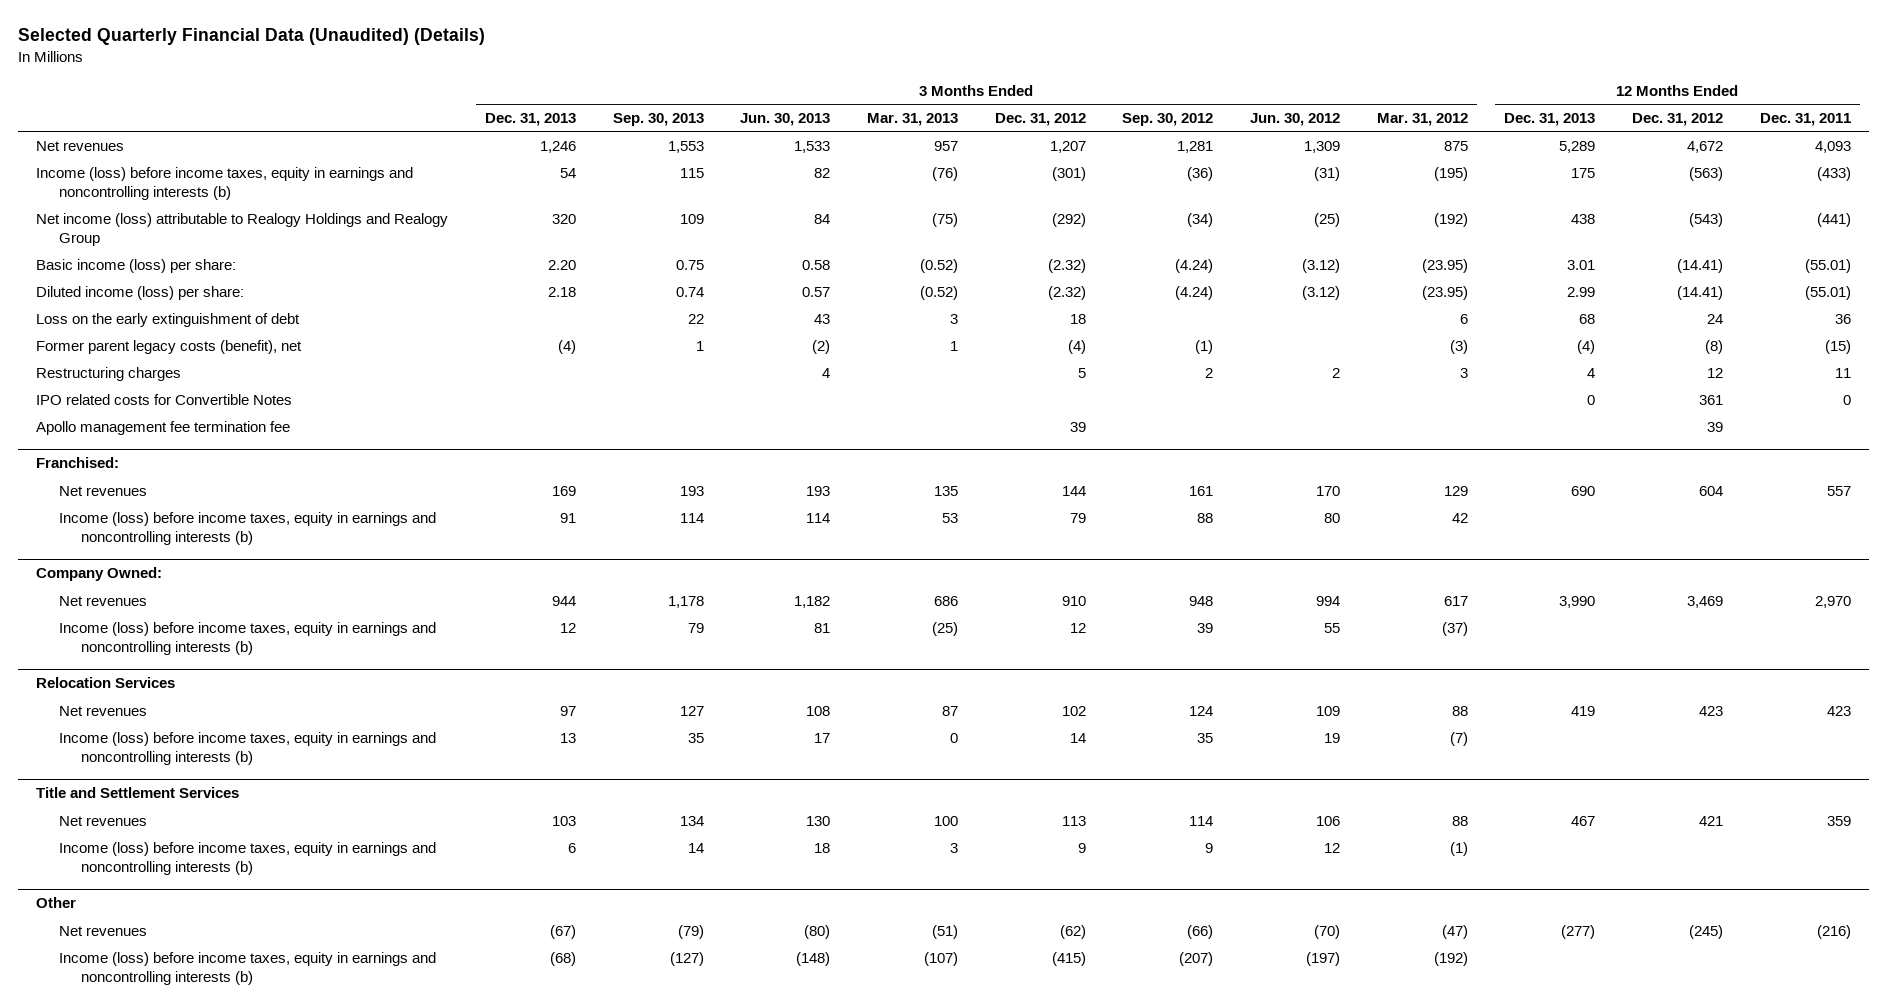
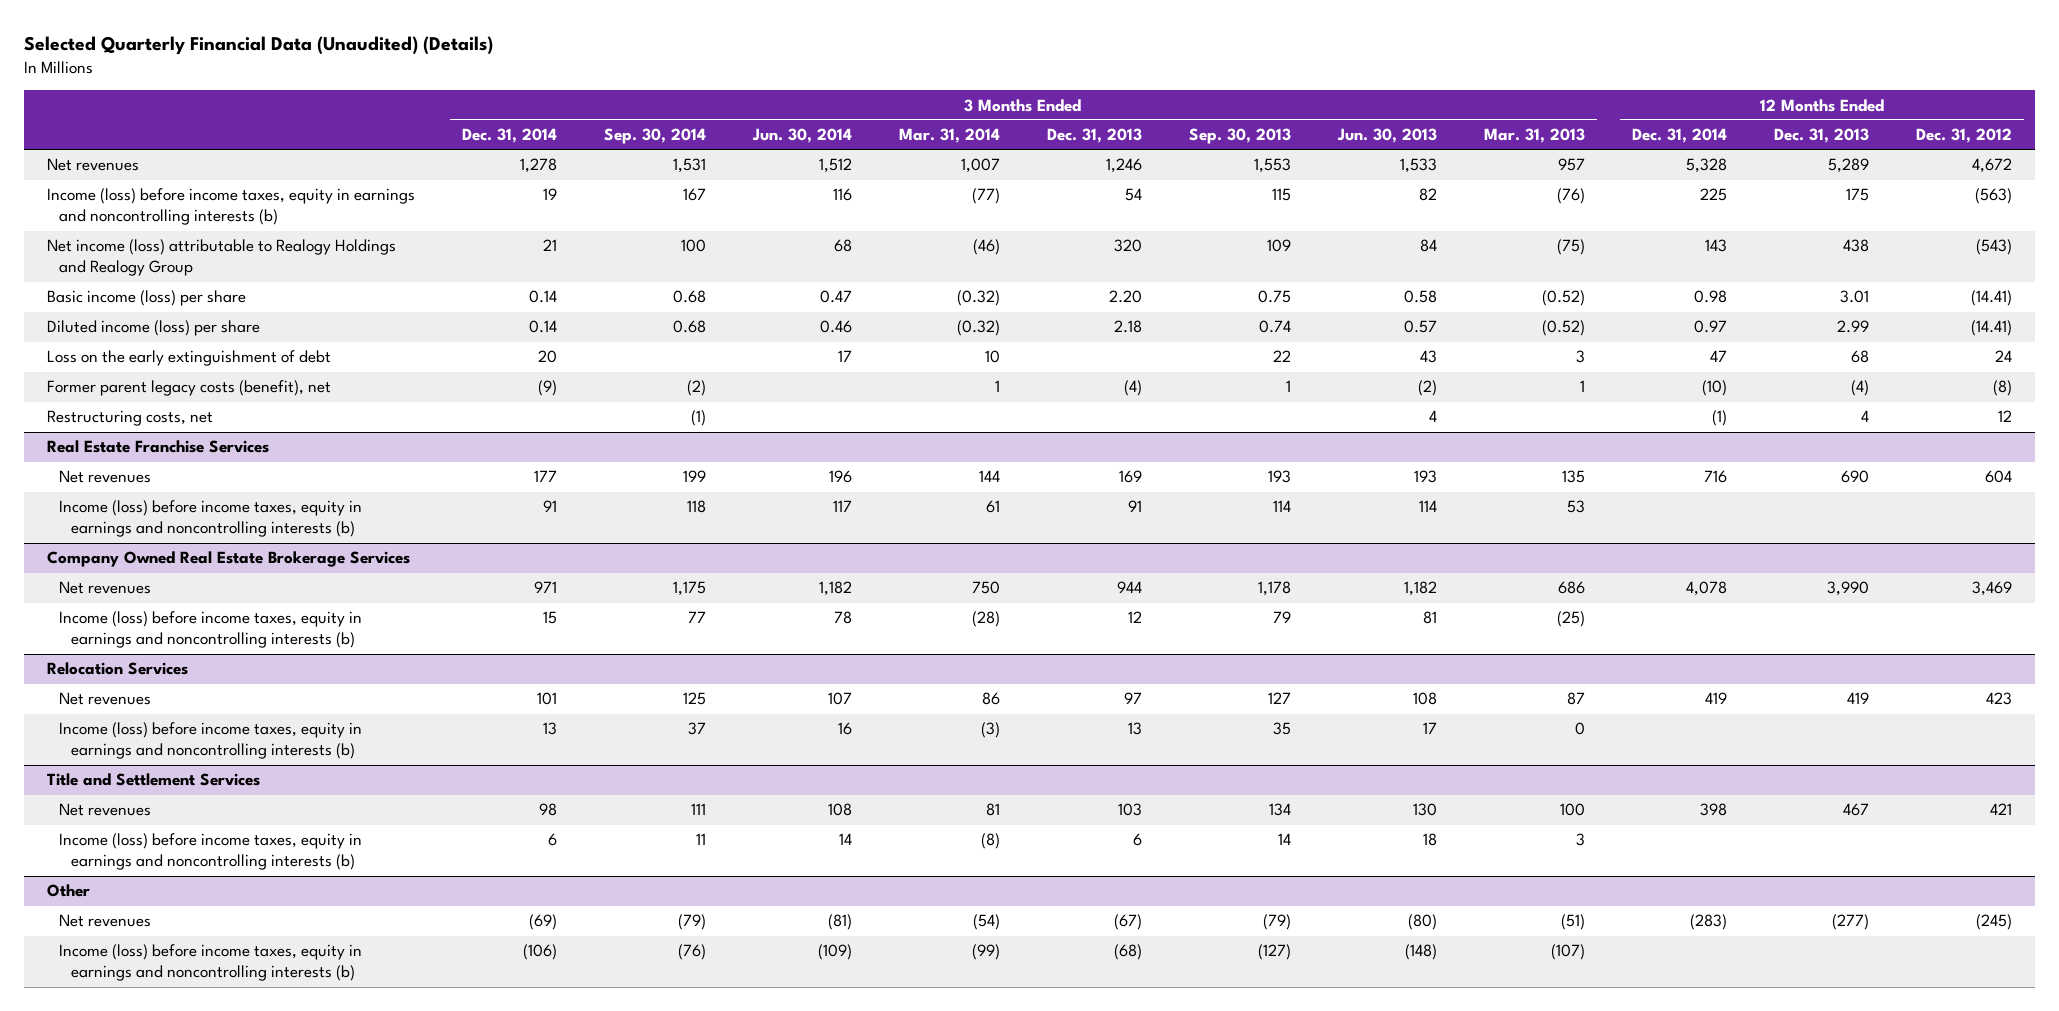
[994,113,1086,127] Dec. 31, 2012 -> none
[1122,113,1214,127] Sep. 30, 2012 -> none
[1249,113,1340,127] Jun. 30, 2012 -> none
[1376,113,1468,127] Mar. 31, 2012 -> none
[1759,113,1851,127] Dec. 31, 2011 -> none
none -> [462,128,558,144] Dec. 31, 2014
none -> [603,128,706,145] Sep. 30, 2014
none -> [751,128,852,144] Jun. 30, 2014
none -> [898,128,1000,144] Mar. 31, 2014
none -> [1631,128,1727,144] Dec. 31, 2014
[36,258,237,273] Basic income (loss) per share: -> [47,290,247,307] Basic income (loss) per share
[36,285,245,300] Diluted income (loss) per share: -> [47,320,261,337] Diluted income (loss) per share
[36,393,293,405] IPO related costs for Convertible Notes -> none
[36,420,291,435] Apollo management fee termination fee -> none
[36,457,120,469] Franchised: -> none
[36,366,182,381] Restructuring charges -> [47,410,214,427] Restructuring costs, net
none -> [47,440,270,454] Real Estate Franchise Services
[36,567,163,582] Company Owned: -> none
none -> [47,551,411,568] Company Owned Real Estate Brokerage Services

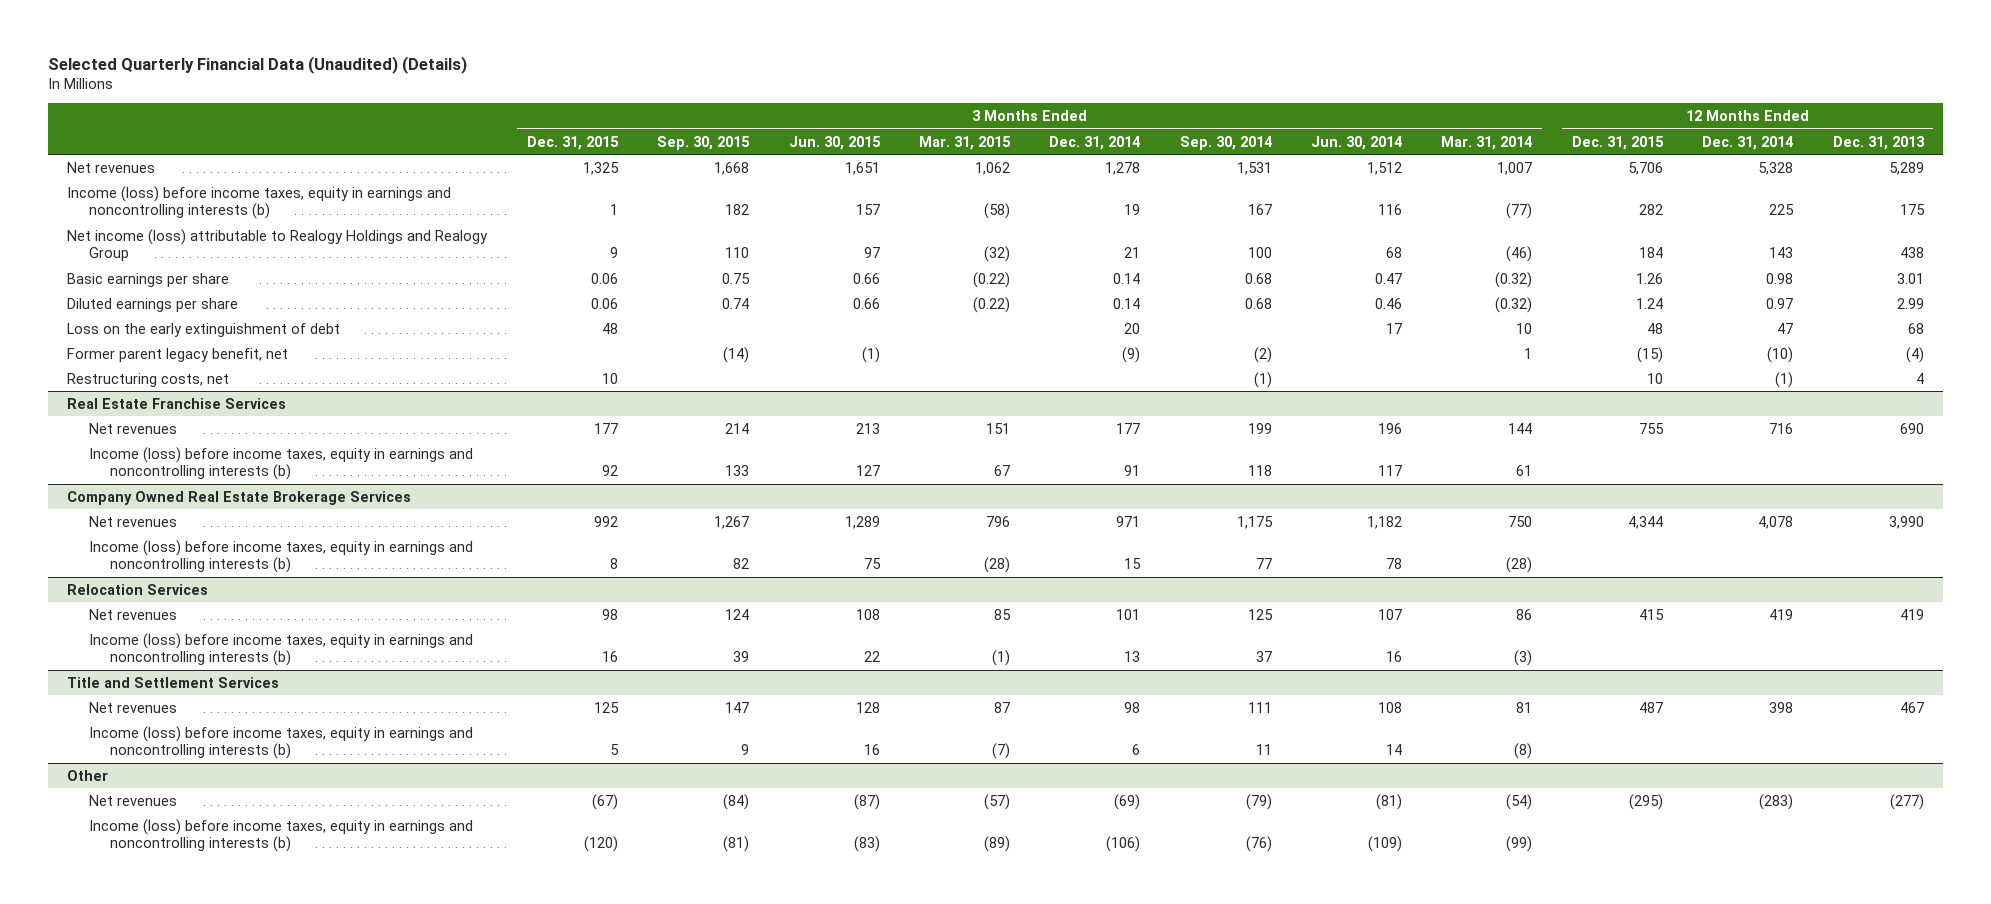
[1046,128,1142,144] Dec. 31, 2013 -> none
[1188,128,1291,145] Sep. 30, 2013 -> none
[1336,128,1437,144] Jun. 30, 2013 -> none
[1483,128,1585,144] Mar. 31, 2013 -> none
[1915,128,2012,144] Dec. 31, 2012 -> none
none -> [526,135,619,150] Dec. 31, 2015
none -> [657,135,751,150] Sep. 30, 2015
none -> [788,135,881,150] Jun. 30, 2015
none -> [918,135,1011,150] Mar. 31, 2015
none -> [1571,135,1664,150] Dec. 31, 2015
[47,290,247,307] Basic income (loss) per share -> [67,272,230,287] Basic earnings per share
[47,320,261,337] Diluted income (loss) per share -> [67,297,239,312] Diluted earnings per share
[47,380,332,397] Former parent legacy costs (benefit), net -> [67,347,289,362] Former parent legacy benefit, net

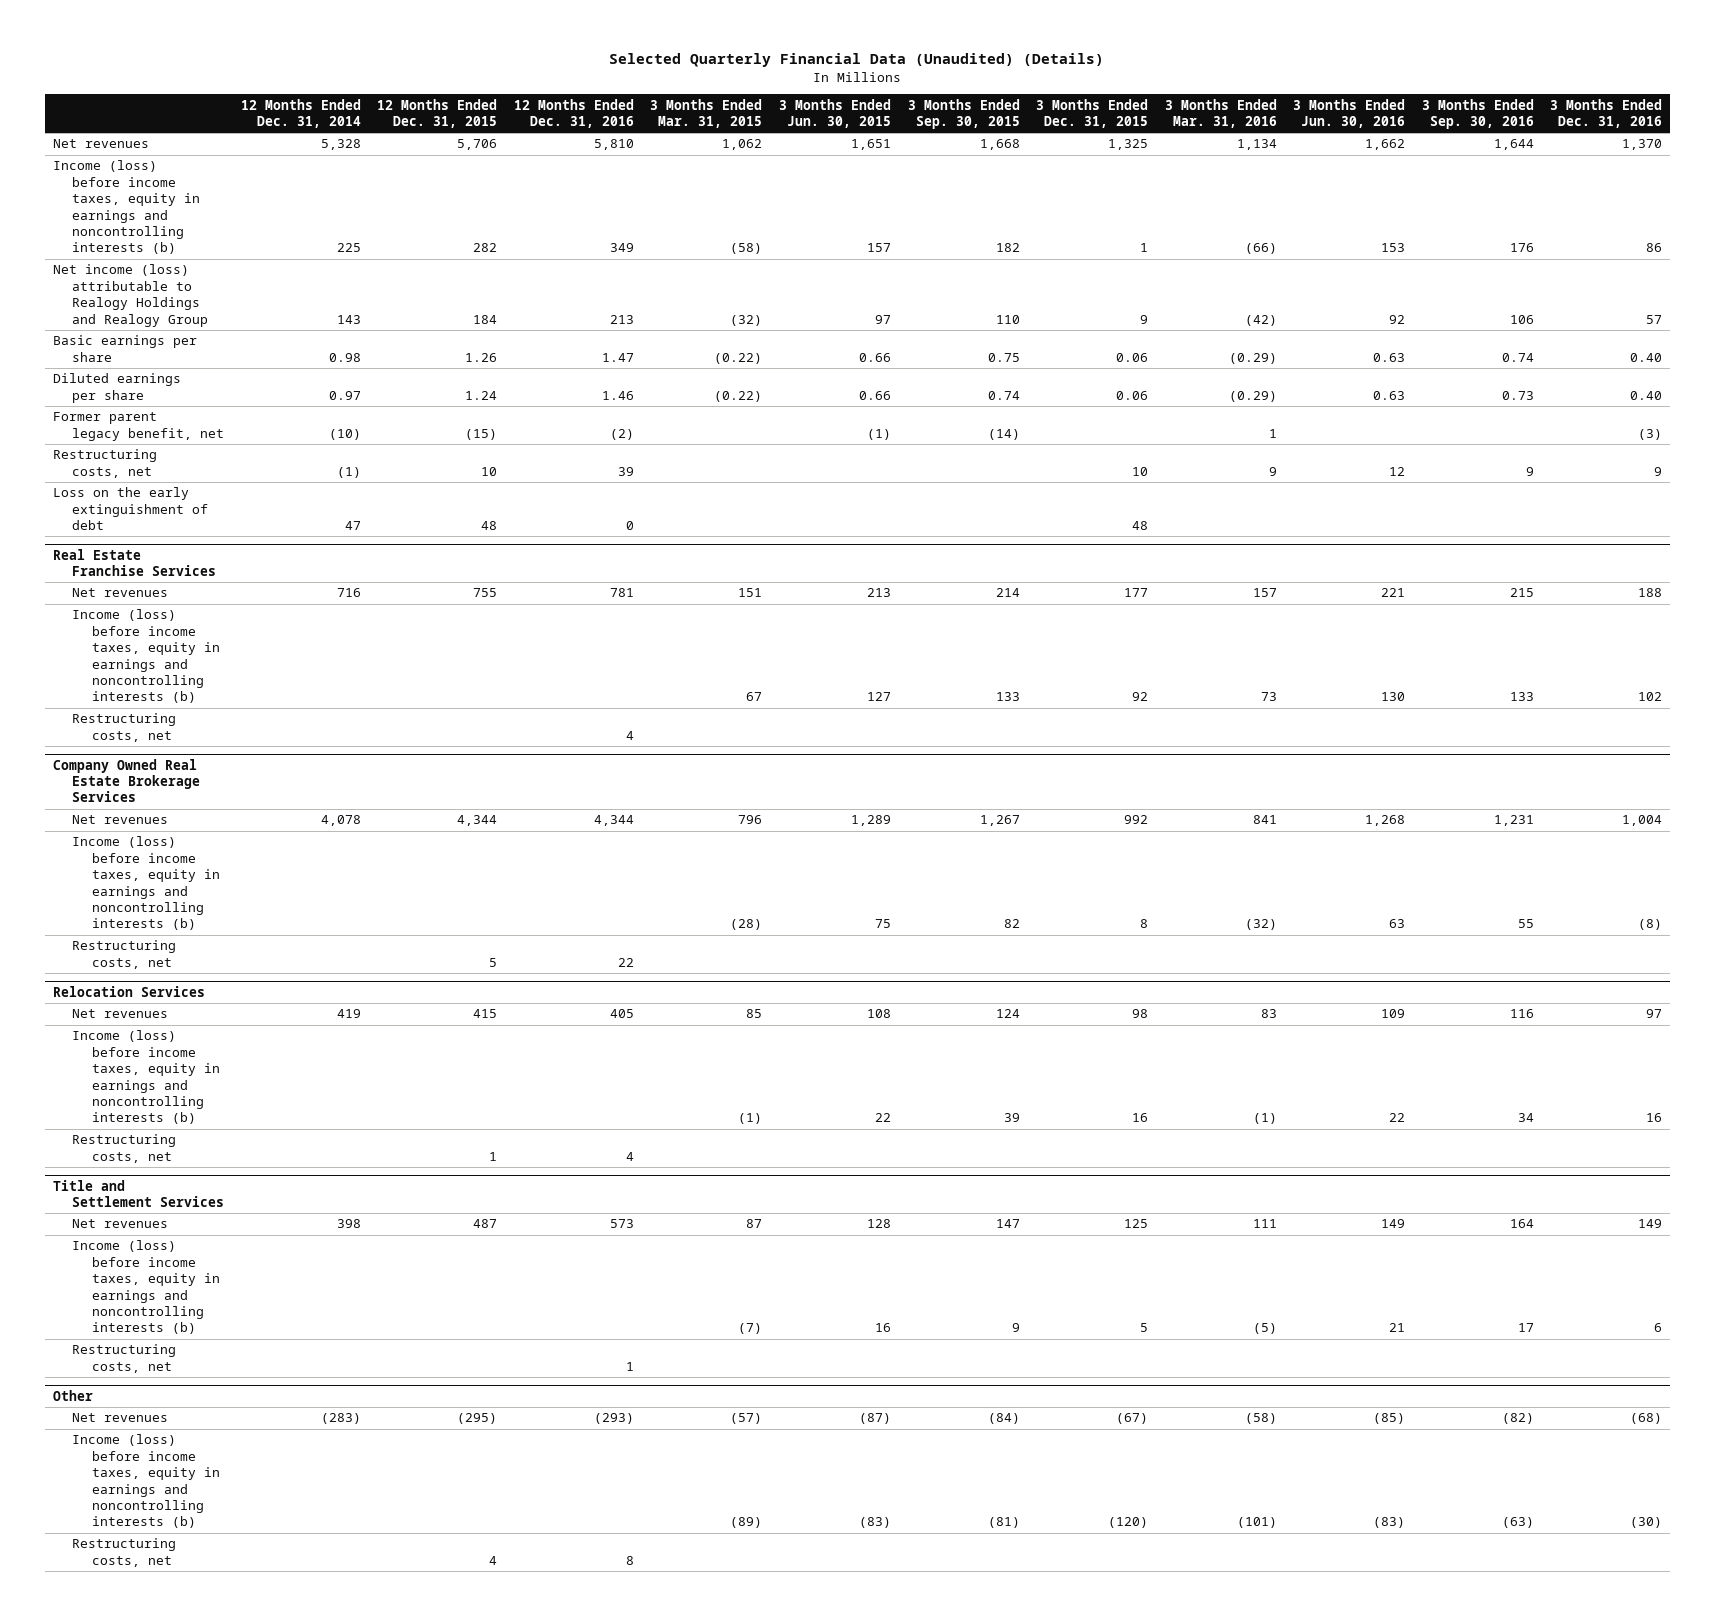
[1049,135,1141,150] Dec. 31, 2014 -> none
[1179,135,1272,150] Sep. 30, 2014 -> none
[1311,135,1403,150] Jun. 30, 2014 -> none
[1441,135,1533,150] Mar. 31, 2014 -> none
[1832,135,1925,150] Dec. 31, 2013 -> none
none -> [513,98,634,129] 12 Months Ended Dec. 31, 2016
none -> [1164,98,1277,129] 3 Months Ended Mar. 31, 2016
none -> [1293,98,1406,129] 3 Months Ended Jun. 30, 2016
none -> [1421,98,1534,130] 3 Months Ended Sep. 30, 2016
none -> [1550,98,1663,129] 3 Months Ended Dec. 31, 2016
[67,322,341,337] Loss on the early extinguishment of debt -> [52,487,209,531] Loss on the early extinguishment of debt
none -> [72,713,177,742] Restructuring costs, net
none -> [72,940,177,969] Restructuring costs, net
none -> [72,1134,177,1163] Restructuring costs, net
none -> [72,1344,177,1373] Restructuring costs, net
none -> [72,1538,177,1567] Restructuring costs, net

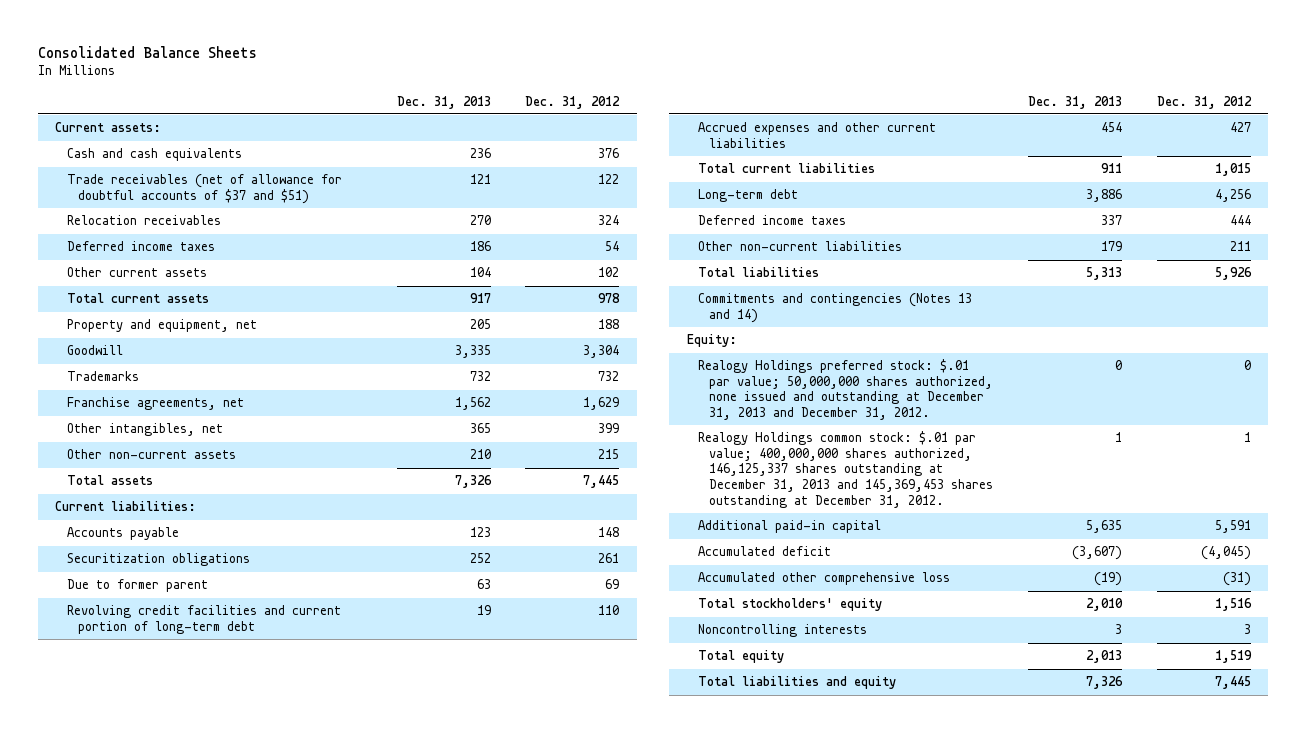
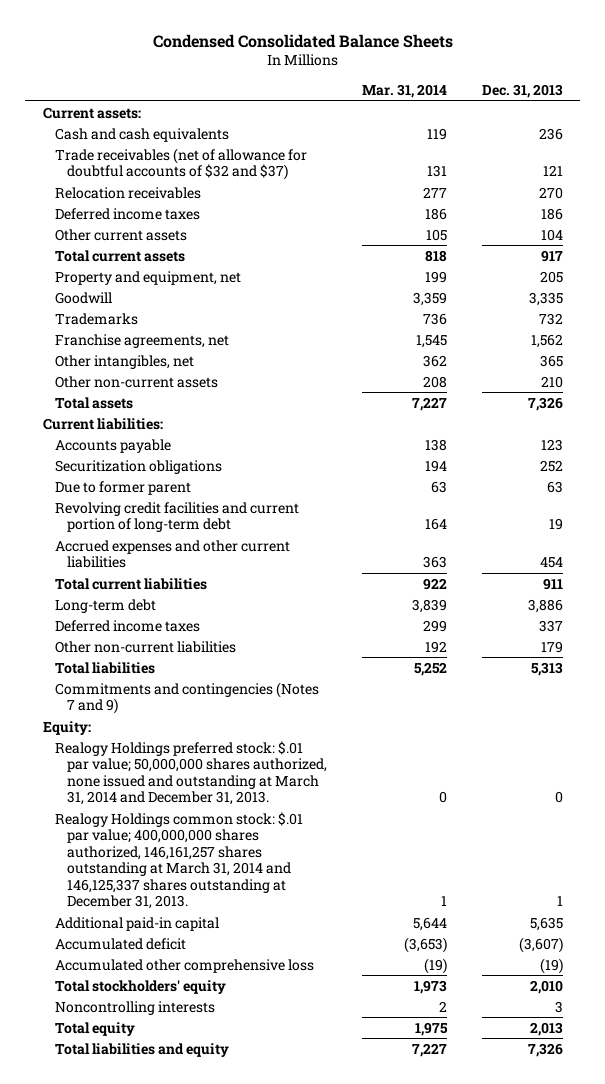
[37,46,257,59] Consolidated Balance Sheets -> [152,33,453,48] Condensed Consolidated Balance Sheets
[525,95,621,109] Dec. 31, 2012 -> none
none -> [361,84,447,99] Mar. 31, 2014
[66,174,342,204] Trade receivables (net of allowance for doubtful accounts of $37 and $51) -> [54,147,307,181] Trade receivables (net of allowance for doubtful accounts of $32 and $37)
[697,293,972,323] Commitments and contingencies (Notes 13 and 14) -> [54,681,319,715] Commitments and contingencies (Notes 7 and 9)
[697,359,993,420] Realogy Holdings preferred stock: $.01 par value; 50,000,000 shares authorized, none issued and outstanding at December 31, 2013 and December 31, 2012. -> [54,740,327,806] Realogy Holdings preferred stock: $.01 par value; 50,000,000 shares authorized, none issued and outstanding at March 31, 2014 and December 31, 2013.
[697,431,993,508] Realogy Holdings common stock: $.01 par value; 400,000,000 shares authorized, 146,125,337 shares outstanding at December 31, 2013 and 145,369,453 shares outstanding at December 31, 2012. -> [54,811,303,910] Realogy Holdings common stock: $.01 par value; 400,000,000 shares authorized, 146,161,257 shares outstanding at March 31, 2014 and 146,125,337 shares outstanding at December 31, 2013.

